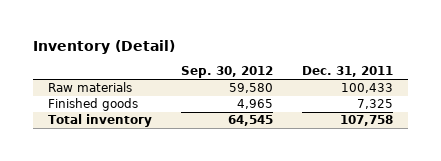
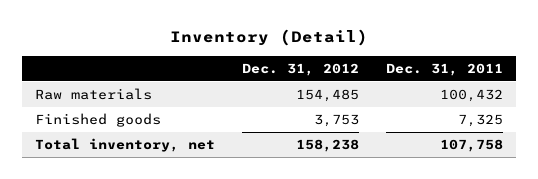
[181,66,274,79] Sep. 30, 2012 -> none
none -> [242,62,360,76] Dec. 31, 2012
[341,83,394,94] 100,433 -> [440,89,504,103] 100,432
[47,114,152,128] Total inventory -> [35,138,216,153] Total inventory, net

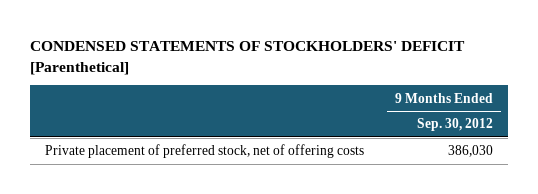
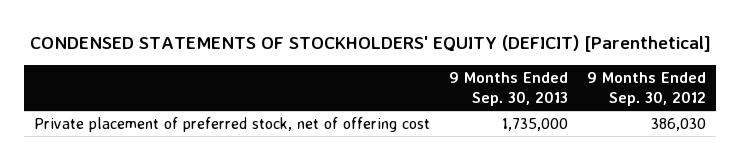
[29,40,465,75] CONDENSED STATEMENTS OF STOCKHOLDERS' DEFICIT [Parenthetical] -> [29,34,711,52] CONDENSED STATEMENTS OF STOCKHOLDERS' EQUITY (DEFICIT) [Parenthetical]
none -> [448,71,568,107] 9 Months Ended Sep. 30, 2013
[45,144,365,159] Private placement of preferred stock, net of offering costs -> [33,116,430,132] Private placement of preferred stock, net of offering cost

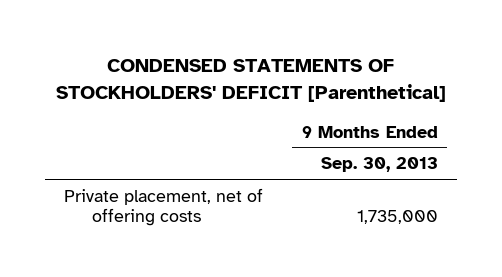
[29,34,711,52] CONDENSED STATEMENTS OF STOCKHOLDERS' EQUITY (DEFICIT) [Parenthetical] -> [55,58,446,103] CONDENSED STATEMENTS OF STOCKHOLDERS' DEFICIT [Parenthetical]
[587,71,707,107] 9 Months Ended Sep. 30, 2012 -> none
[33,116,430,132] Private placement of preferred stock, net of offering cost -> [64,187,264,227] Private placement, net of offering costs

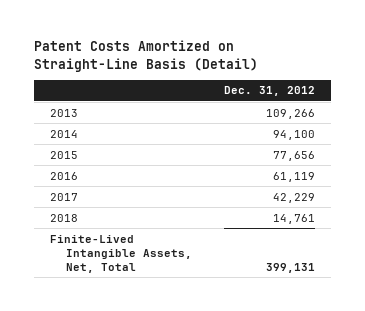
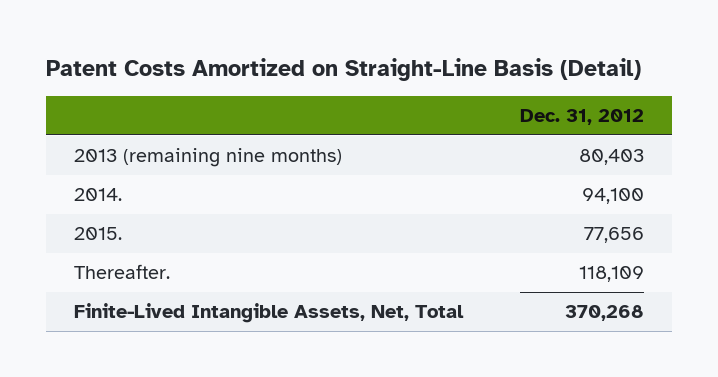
[50,171,79,180] 2016 -> none
[50,192,79,201] 2017 -> none
[50,213,79,222] 2018 -> none
[50,108,79,117] 2013 -> [74,148,343,168] 2013 (remaining nine months)
[266,108,316,119] 109,266 -> [578,149,644,166] 80,403
[50,129,79,138] 2014 -> [74,188,123,202] 2014.
[50,150,79,159] 2015 -> [74,227,123,241] 2015.
none -> [74,264,171,280] Thereafter.
[266,262,316,273] 399,131 -> [564,305,644,322] 370,268

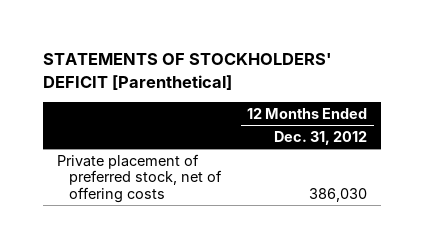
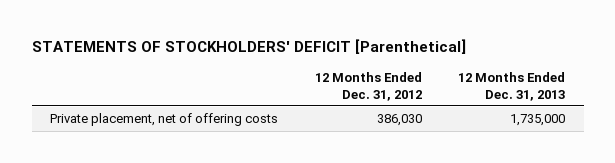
none -> [458,71,566,101] 12 Months Ended Dec. 31, 2013
[56,153,222,203] Private placement of preferred stock, net of offering costs -> [49,113,278,127] Private placement, net of offering costs

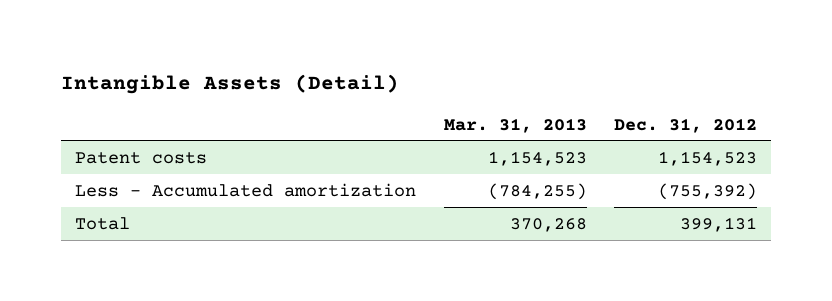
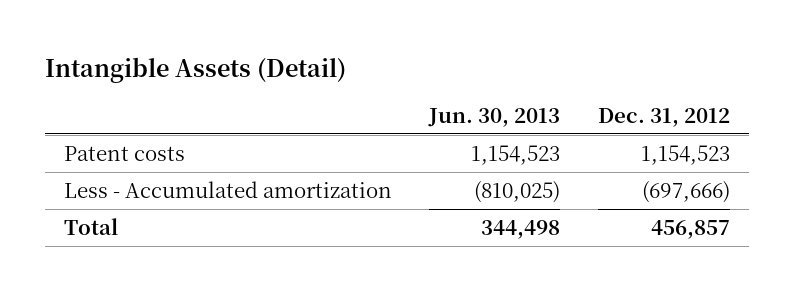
[443,117,587,133] Mar. 31, 2013 -> none
none -> [428,107,561,127] Jun. 30, 2013
[658,182,758,200] (755,392) -> [641,180,730,203] (697,666)
[680,216,758,232] 399,131 -> [650,219,730,239] 456,857

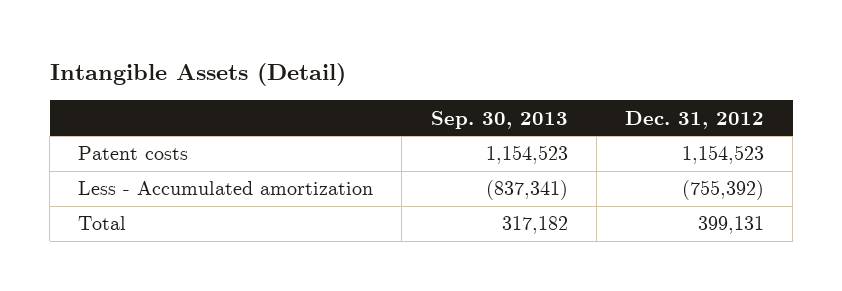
[428,107,561,127] Jun. 30, 2013 -> none
none -> [430,110,568,129] Sep. 30, 2013
[641,180,730,203] (697,666) -> [682,180,765,201] (755,392)
[650,219,730,239] 456,857 -> [698,216,765,235] 399,131

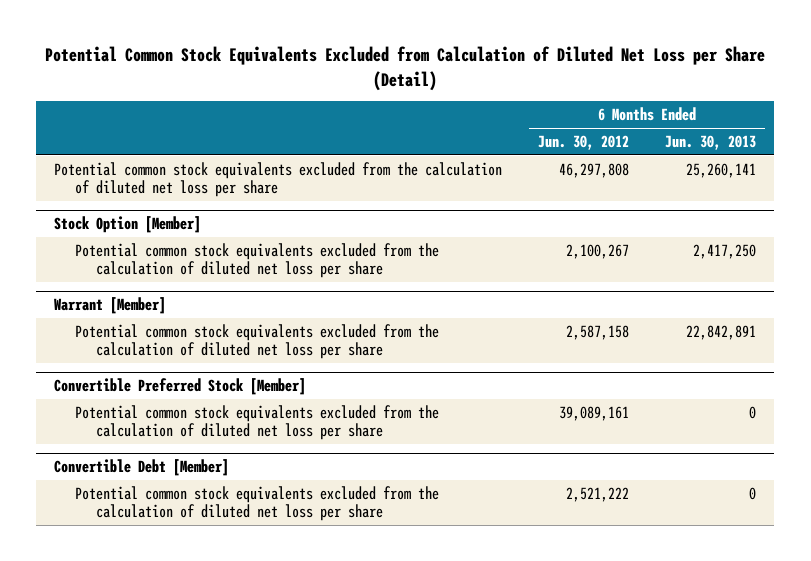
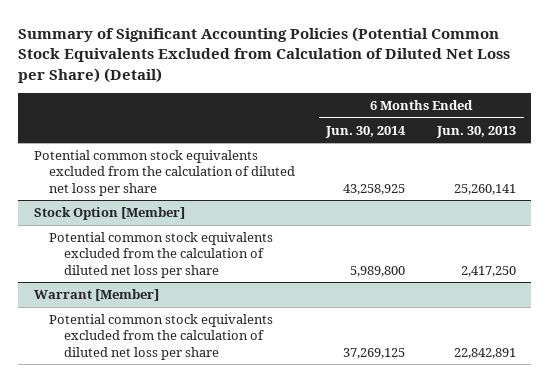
[45,46,766,91] Potential Common Stock Equivalents Excluded from Calculation of Diluted Net Loss per Share (Detail) -> [18,26,511,83] Summary of Significant Accounting Policies (Potential Common Stock Equivalents Excluded from Calculation of Diluted Net Loss per Share) (Detail)
[538,134,630,150] Jun. 30, 2012 -> none
none -> [325,125,407,138] Jun. 30, 2014
[54,378,307,396] Convertible Preferred Stock [Member] -> none
[75,404,440,441] Potential common stock equivalents excluded from the calculation of diluted net loss per share -> none
[54,459,230,477] Convertible Debt [Member] -> none
[75,485,440,522] Potential common stock equivalents excluded from the calculation of diluted net loss per share -> none

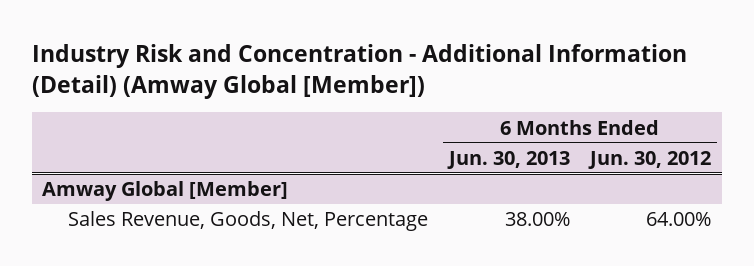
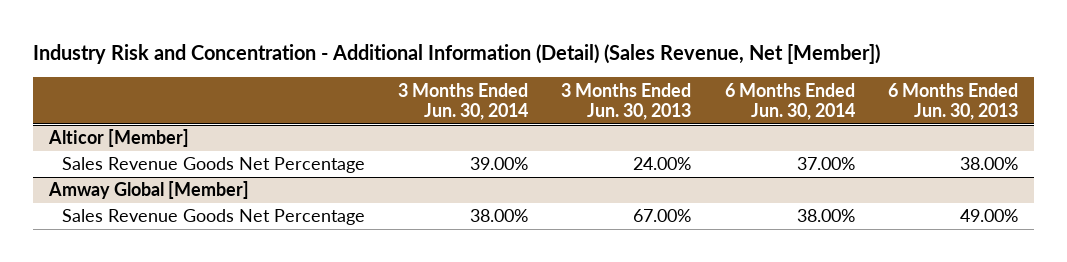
[31,44,687,99] Industry Risk and Concentration - Additional Information (Detail) (Amway Global [Member]) -> [32,43,880,64] Industry Risk and Concentration - Additional Information (Detail) (Sales Revenue, Net [Member])
[588,150,712,169] Jun. 30, 2012 -> none
none -> [398,82,529,120] 3 Months Ended Jun. 30, 2014
none -> [561,82,692,120] 3 Months Ended Jun. 30, 2013
none -> [724,82,855,120] 6 Months Ended Jun. 30, 2014
none -> [48,129,190,148] Alticor [Member]
none -> [62,157,366,174] Sales Revenue Goods Net Percentage
[67,211,428,232] Sales Revenue, Goods, Net, Percentage -> [62,209,366,226] Sales Revenue Goods Net Percentage
[504,212,570,227] 38.00% -> [959,209,1018,223] 49.00%

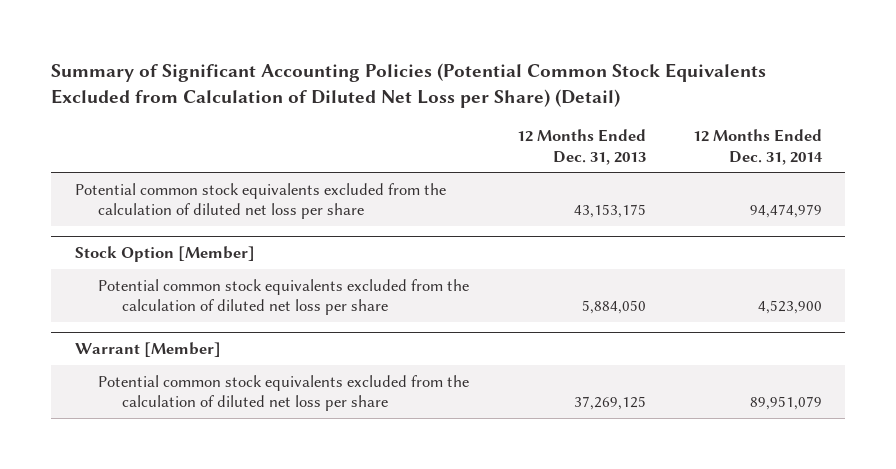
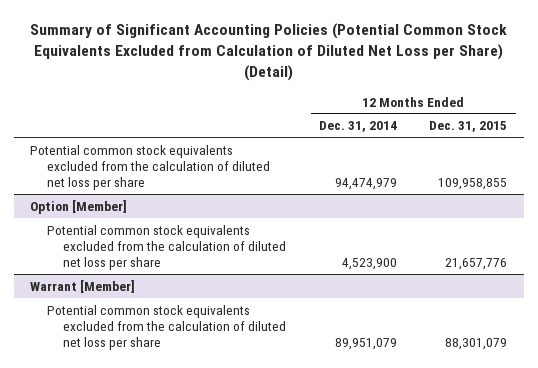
[516,129,646,165] 12 Months Ended Dec. 31, 2013 -> none
none -> [429,121,508,133] Dec. 31, 2015
[74,245,255,262] Stock Option [Member] -> [30,199,128,214] Option [Member]

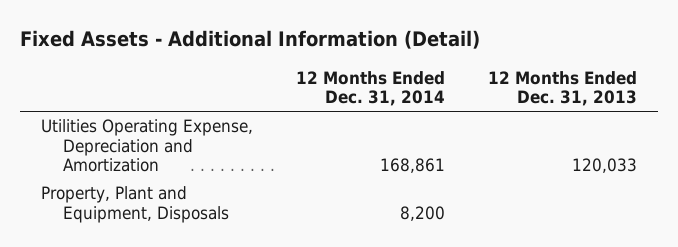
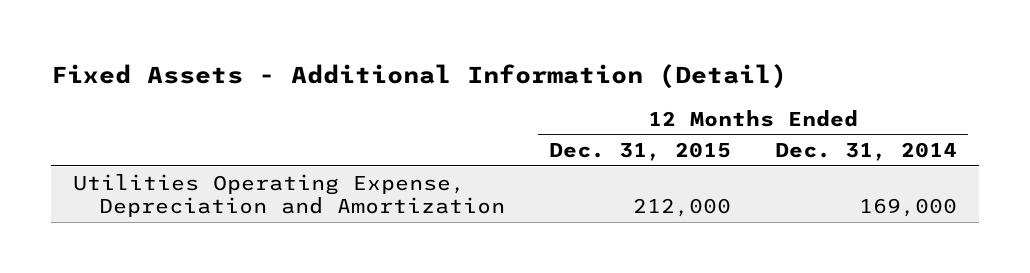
[487,70,637,107] 12 Months Ended Dec. 31, 2013 -> none
none -> [549,142,732,162] Dec. 31, 2015
[41,186,230,223] Property, Plant and Equipment, Disposals -> none
[380,158,446,174] 168,861 -> [859,198,958,218] 169,000

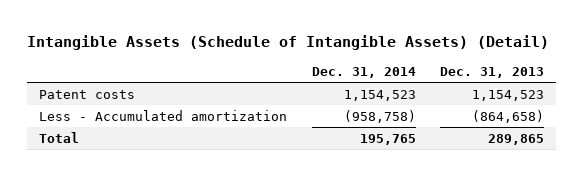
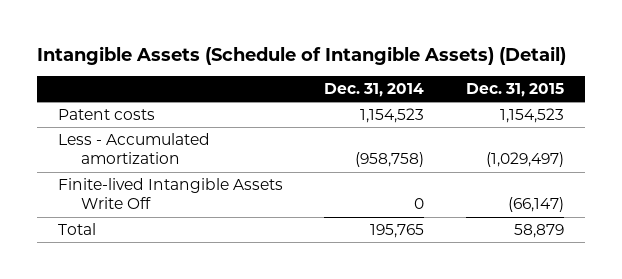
[440,66,545,78] Dec. 31, 2013 -> none
none -> [466,83,565,98] Dec. 31, 2015
none -> [57,177,283,210] Finite-lived Intangible Assets Write Off

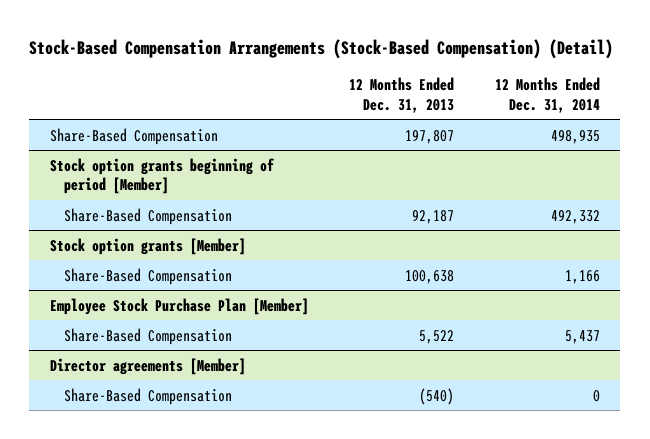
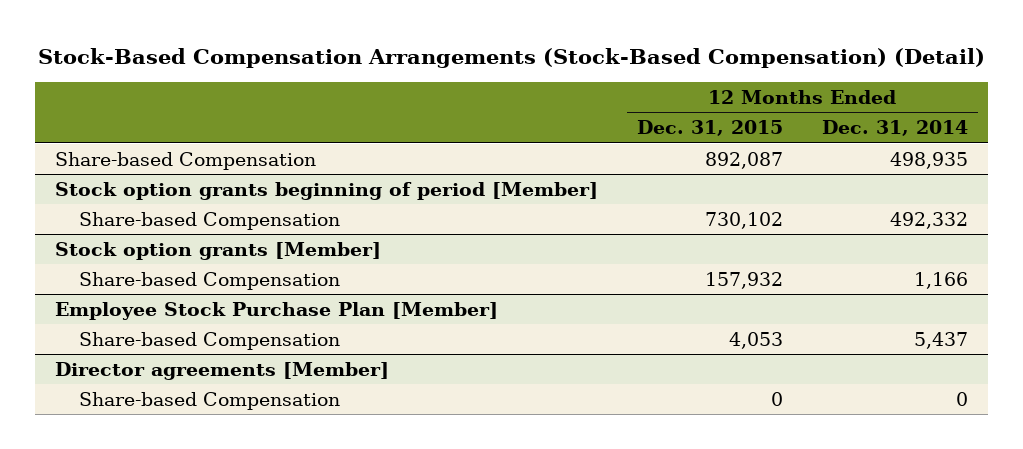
[349,76,455,113] 12 Months Ended Dec. 31, 2013 -> none
none -> [636,120,783,137] Dec. 31, 2015
[49,127,218,145] Share-Based Compensation -> [54,151,316,170] Share-based Compensation
[63,207,232,225] Share-Based Compensation -> [79,211,341,230] Share-based Compensation
[63,267,232,285] Share-Based Compensation -> [79,271,341,290] Share-based Compensation
[63,327,232,345] Share-Based Compensation -> [79,331,341,350] Share-based Compensation
[63,387,232,405] Share-Based Compensation -> [79,391,341,410] Share-based Compensation

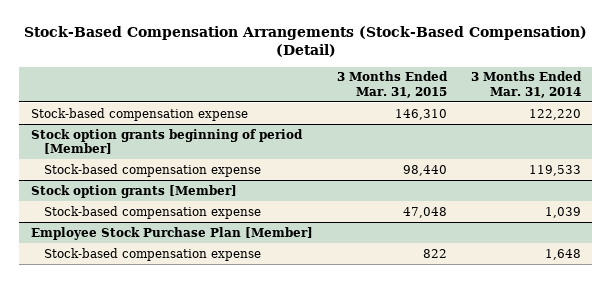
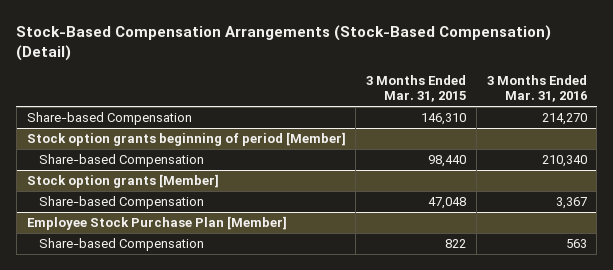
[470,71,582,98] 3 Months Ended Mar. 31, 2014 -> none
none -> [486,74,587,103] 3 Months Ended Mar. 31, 2016
[30,107,248,121] Stock-based compensation expense -> [26,111,192,125] Share-based Compensation
[43,163,261,177] Stock-based compensation expense -> [38,153,204,167] Share-based Compensation
[43,205,261,219] Stock-based compensation expense -> [38,195,204,209] Share-based Compensation
[43,247,261,261] Stock-based compensation expense -> [38,237,204,251] Share-based Compensation

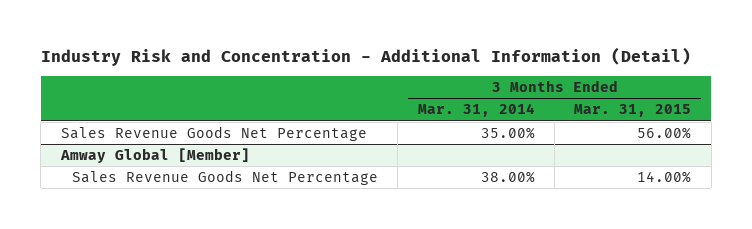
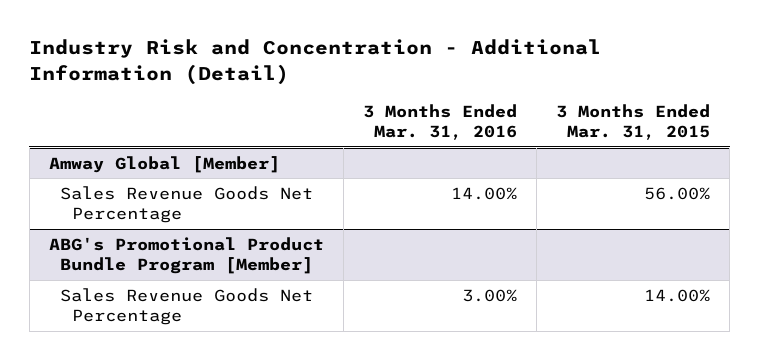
[417,103,535,118] Mar. 31, 2014 -> none
none -> [363,103,518,141] 3 Months Ended Mar. 31, 2016
[60,125,367,141] Sales Revenue Goods Net Percentage -> none
none -> [60,185,314,224] Sales Revenue Goods Net Percentage
none -> [48,236,324,275] ABG's Promotional Product Bundle Program [Member]

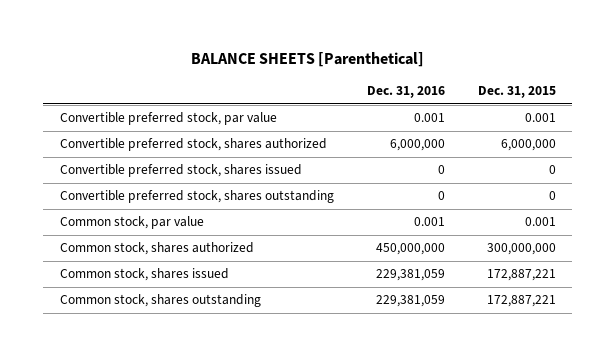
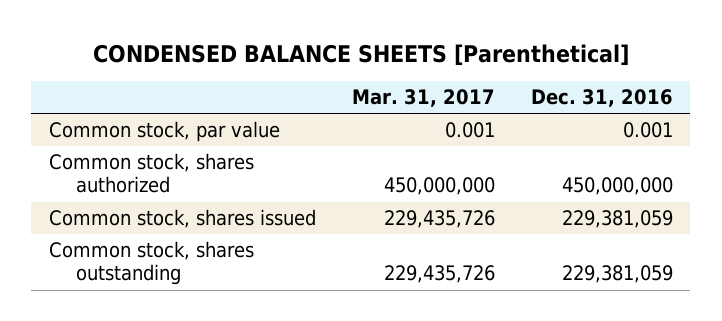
[190,52,424,68] BALANCE SHEETS [Parenthetical] -> [92,43,629,66] CONDENSED BALANCE SHEETS [Parenthetical]
[477,86,556,99] Dec. 31, 2015 -> none
none -> [351,89,495,108] Mar. 31, 2017
[59,112,277,126] Convertible preferred stock, par value -> none
[59,138,327,152] Convertible preferred stock, shares authorized -> none
[59,164,302,178] Convertible preferred stock, shares issued -> none
[59,190,334,204] Convertible preferred stock, shares outstanding -> none

